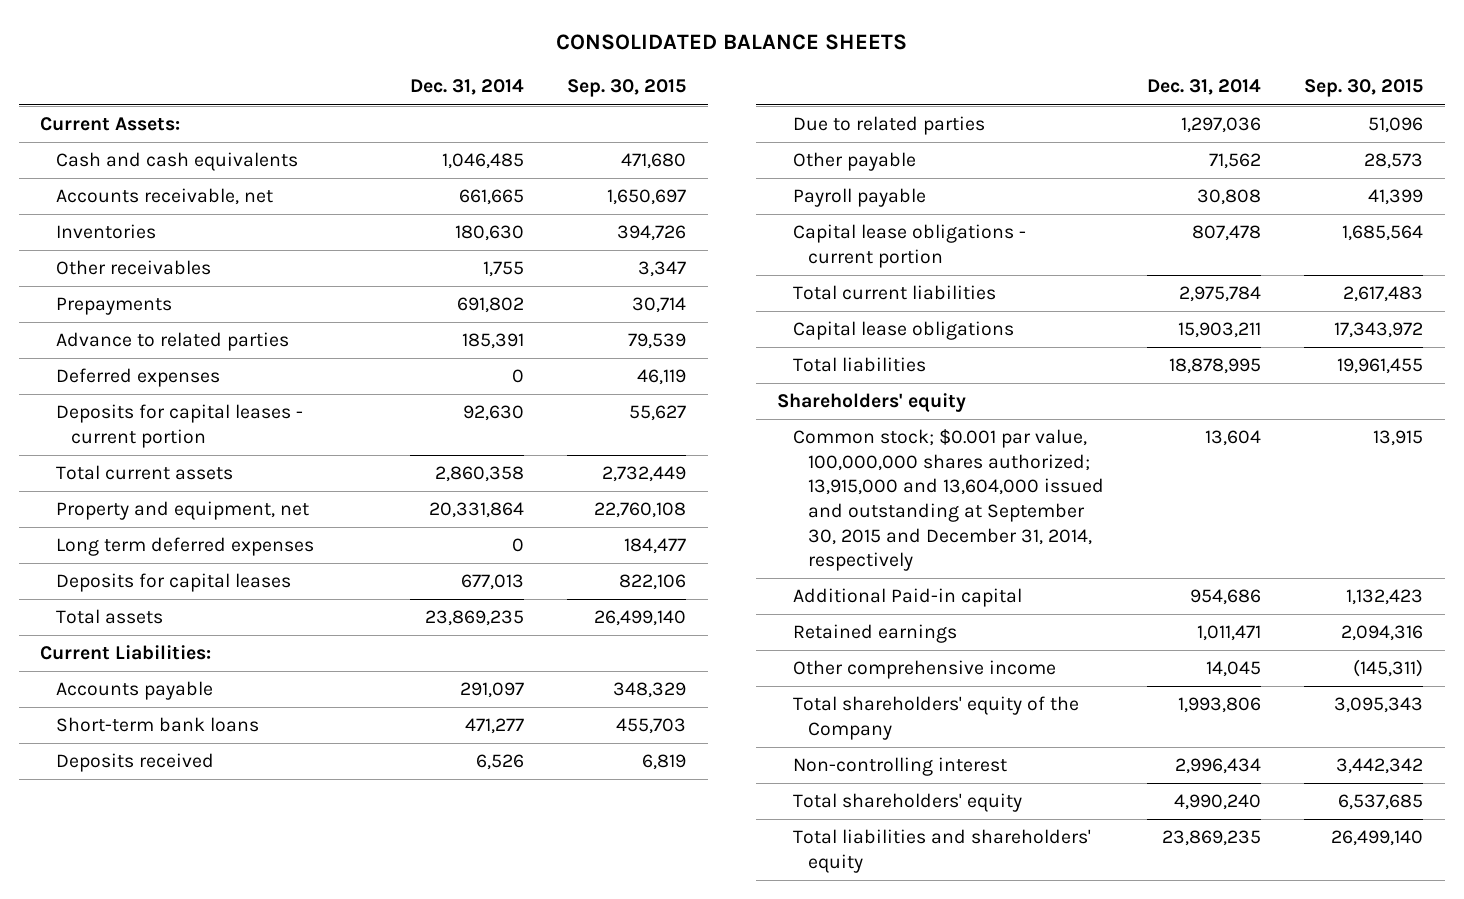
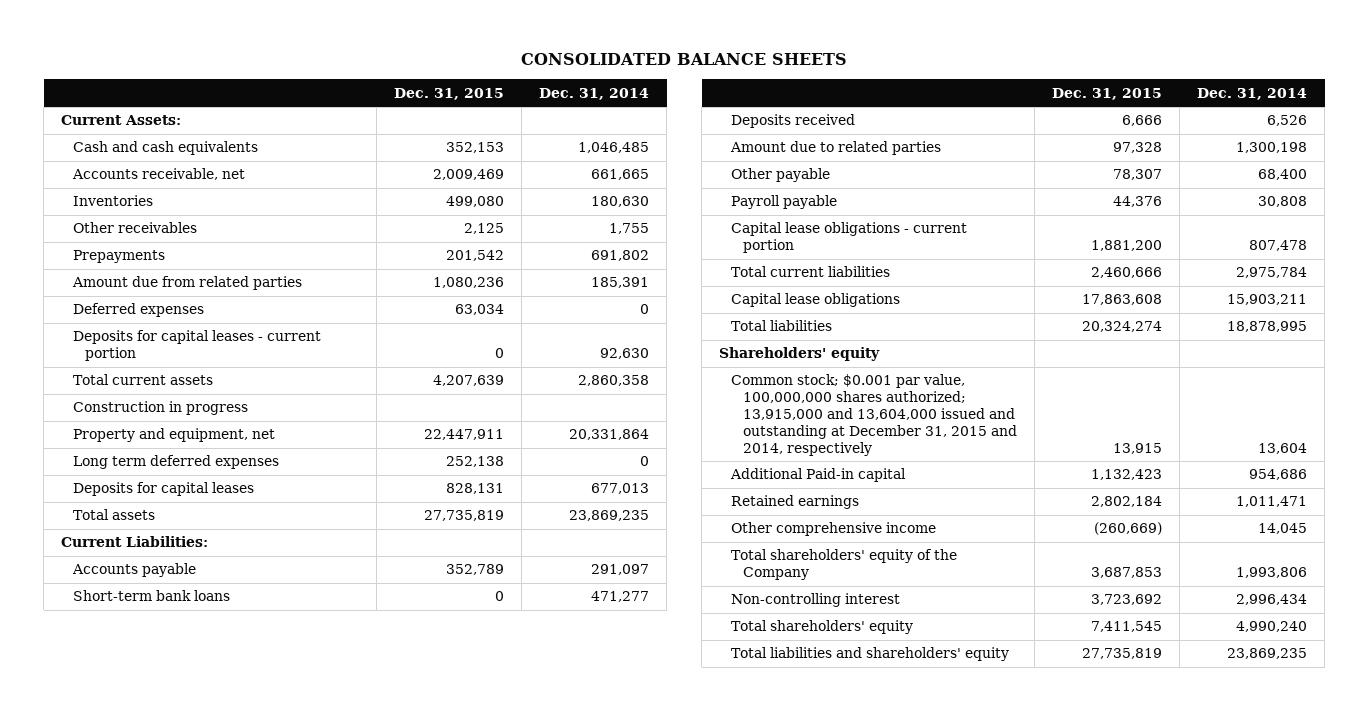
[567,79,687,98] Sep. 30, 2015 -> none
none -> [394,87,505,100] Dec. 31, 2015
[55,332,289,352] Advance to related parties -> [72,276,303,291] Amount due from related parties
none -> [73,401,249,416] Construction in progress
[792,116,985,136] Due to related parties -> [729,141,941,156] Amount due to related parties
[1181,117,1262,134] 1,297,036 -> [1235,142,1307,154] 1,300,198
[1209,153,1262,170] 71,562 -> [1257,169,1307,181] 68,400
[792,429,1105,572] Common stock; $0.001 par value, 100,000,000 shares authorized; 13,915,000 and 13,604,000 issued and outstanding at September 30, 2015 and December 31, 2014, respectively -> [730,374,1017,457] Common stock; $0.001 par value, 100,000,000 shares authorized; 13,915,000 and 13,604,000 issued and outstanding at December 31, 2015 and 2014, respectively

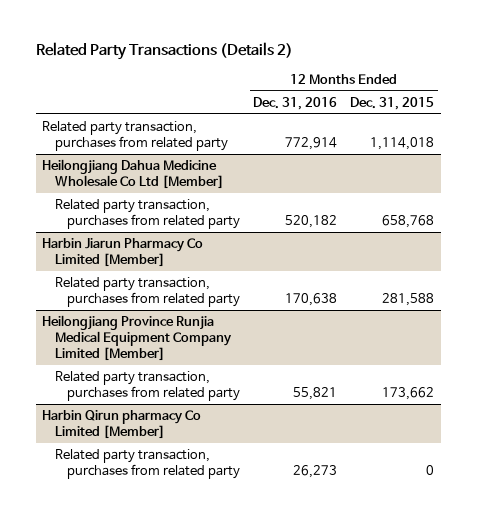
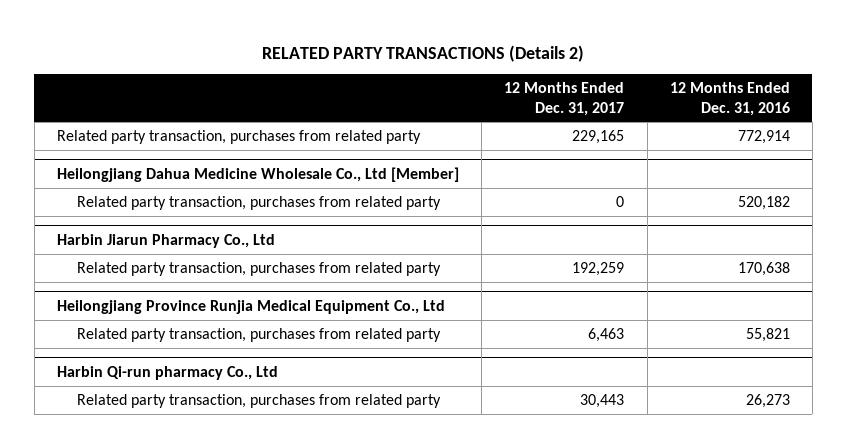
[35,42,293,61] Related Party Transactions (Details 2) -> [262,44,585,62] RELATED PARTY TRANSACTIONS (Details 2)
[350,96,435,110] Dec. 31, 2015 -> none
none -> [504,82,625,116] 12 Months Ended Dec. 31, 2017
[42,158,224,189] Heilongjiang Dahua Medicine Wholesale Co Ltd [Member] -> [56,166,459,182] Heilongjiang Dahua Medicine Wholesale Co., Ltd [Member]
[42,237,204,267] Harbin Jiarun Pharmacy Co Limited [Member] -> [56,233,275,248] Harbin Jiarun Pharmacy Co., Ltd
[42,314,232,361] Heilongjiang Province Runjia Medical Equipment Company Limited [Member] -> [56,299,445,314] Heilongjiang Province Runjia Medical Equipment Co., Ltd
[42,409,202,439] Harbin Qirun pharmacy Co Limited [Member] -> [56,365,278,380] Harbin Qi-run pharmacy Co., Ltd

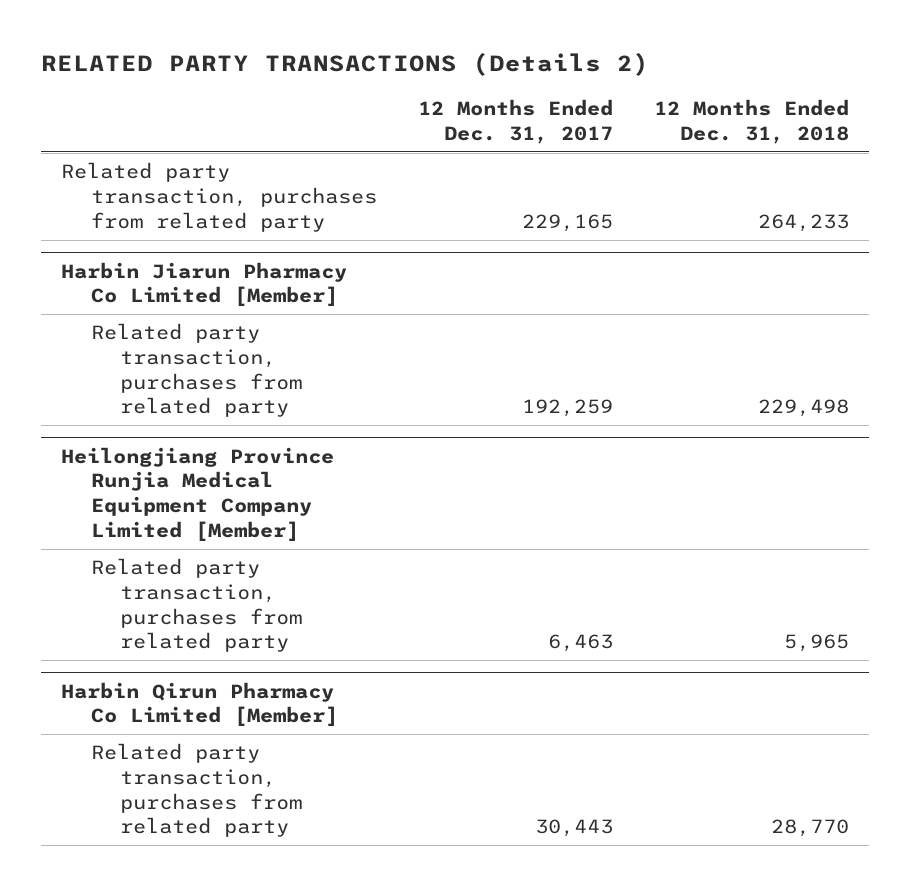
[669,82,790,116] 12 Months Ended Dec. 31, 2016 -> none
none -> [653,99,849,144] 12 Months Ended Dec. 31, 2018
[56,166,459,182] Heilongjiang Dahua Medicine Wholesale Co., Ltd [Member] -> none
[76,196,441,211] Related party transaction, purchases from related party -> none
[56,233,275,248] Harbin Jiarun Pharmacy Co., Ltd -> [61,261,348,307] Harbin Jiarun Pharmacy Co Limited [Member]
[56,299,445,314] Heilongjiang Province Runjia Medical Equipment Co., Ltd -> [61,446,335,541] Heilongjiang Province Runjia Medical Equipment Company Limited [Member]
[56,365,278,380] Harbin Qi-run pharmacy Co., Ltd -> [61,681,338,727] Harbin Qirun Pharmacy Co Limited [Member]

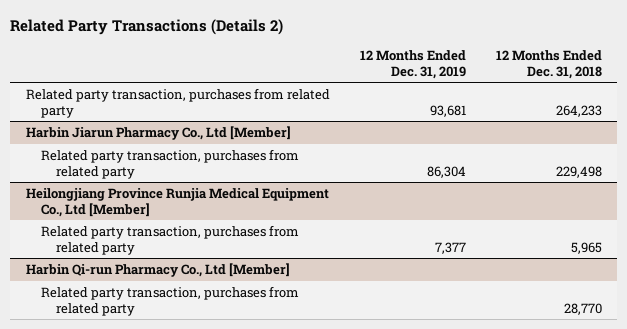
[40,51,649,76] RELATED PARTY TRANSACTIONS (Details 2) -> [10,18,284,35] Related Party Transactions (Details 2)
[417,99,613,144] 12 Months Ended Dec. 31, 2017 -> none
none -> [359,49,466,79] 12 Months Ended Dec. 31, 2019
[61,261,348,307] Harbin Jiarun Pharmacy Co Limited [Member] -> [25,125,291,140] Harbin Jiarun Pharmacy Co., Ltd [Member]
[61,446,335,541] Heilongjiang Province Runjia Medical Equipment Company Limited [Member] -> [25,187,329,217] Heilongjiang Province Runjia Medical Equipment Co., Ltd [Member]
[61,681,338,727] Harbin Qirun Pharmacy Co Limited [Member] -> [25,262,290,277] Harbin Qi-run Pharmacy Co., Ltd [Member]

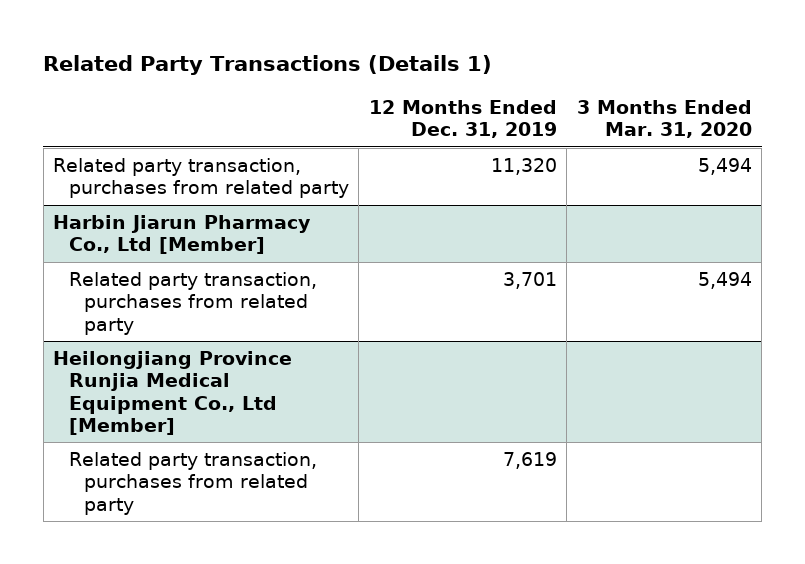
[10,18,284,35] Related Party Transactions (Details 2) -> [43,55,493,76] Related Party Transactions (Details 1)
[495,49,602,79] 12 Months Ended Dec. 31, 2018 -> none
none -> [576,99,752,138] 3 Months Ended Mar. 31, 2020
[429,104,466,117] 93,681 -> [490,157,557,175] 11,320
[426,165,466,178] 86,304 -> [502,271,557,289] 3,701
[25,262,290,277] Harbin Qi-run Pharmacy Co., Ltd [Member] -> none
[40,285,299,316] Related party transaction, purchases from related party -> none
[434,241,466,254] 7,377 -> [502,451,557,469] 7,619

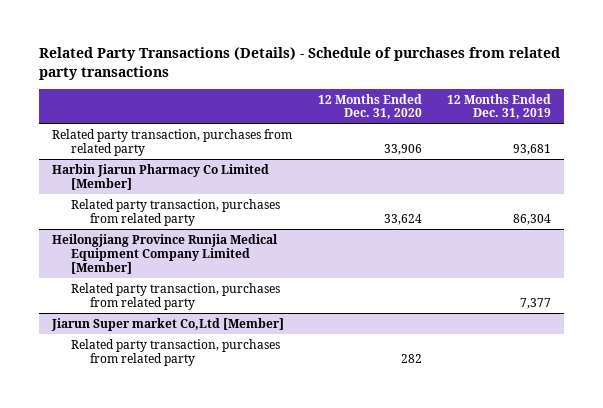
[43,55,493,76] Related Party Transactions (Details 1) -> [39,47,561,80] Related Party Transactions (Details) - Schedule of purchases from related party transactions
[576,99,752,138] 3 Months Ended Mar. 31, 2020 -> none
none -> [317,93,422,120] 12 Months Ended Dec. 31, 2020
[490,157,557,175] 11,320 -> [513,143,552,155] 93,681
[53,214,312,255] Harbin Jiarun Pharmacy Co., Ltd [Member] -> [51,163,269,190] Harbin Jiarun Pharmacy Co Limited [Member]
[502,271,557,289] 3,701 -> [513,213,552,225] 86,304
[53,350,293,435] Heilongjiang Province Runjia Medical Equipment Co., Ltd [Member] -> [51,233,278,274] Heilongjiang Province Runjia Medical Equipment Company Limited [Member]
[502,451,557,469] 7,619 -> [520,297,552,309] 7,377
none -> [50,317,284,331] Jiarun Super market Co,Ltd [Member]
none -> [70,338,280,366] Related party transaction, purchases from related party

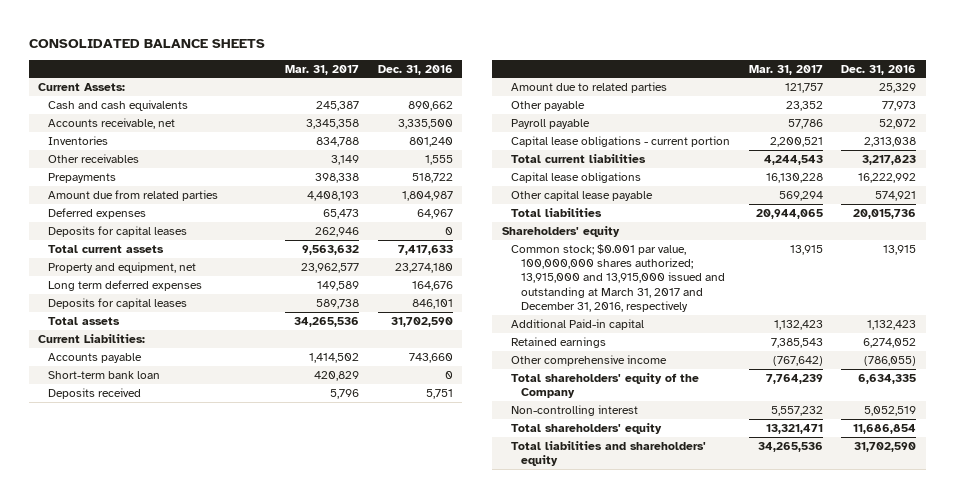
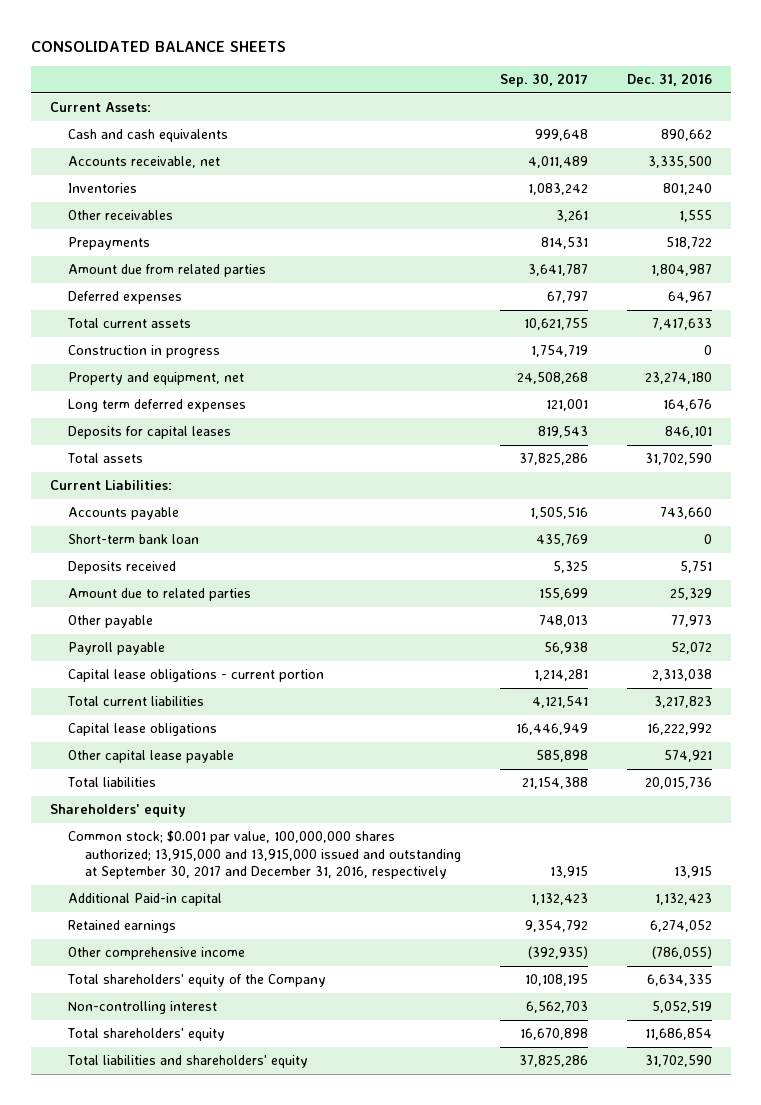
[285,64,360,75] Mar. 31, 2017 -> none
none -> [499,73,588,88] Sep. 30, 2017
[47,225,187,237] Deposits for capital leases -> none
none -> [67,345,220,359] Construction in progress
[511,243,725,312] Common stock; $0.001 par value, 100,000,000 shares authorized; 13,915,000 and 13,915,000 issued and outstanding at March 31, 2017 and December 31, 2016, respectively -> [67,830,462,880] Common stock; $0.001 par value, 100,000,000 shares authorized; 13,915,000 and 13,915,000 issued and outstanding at September 30, 2017 and December 31, 2016, respectively

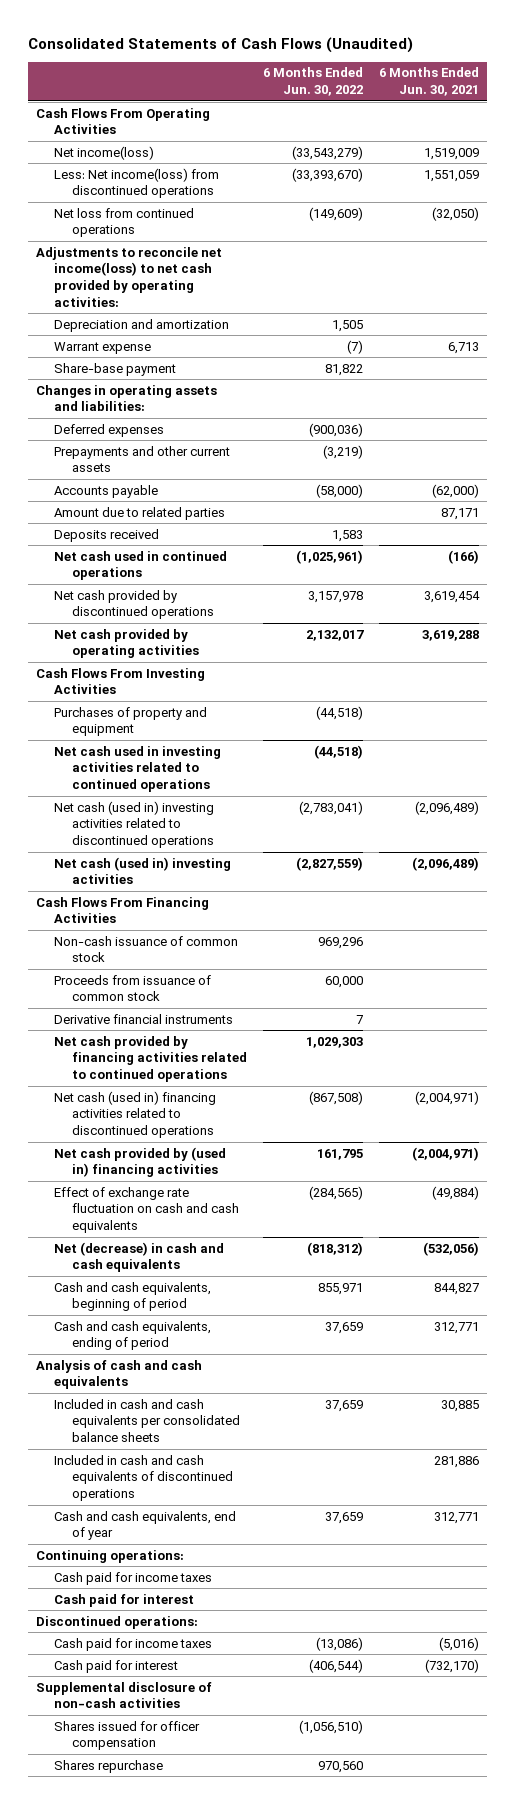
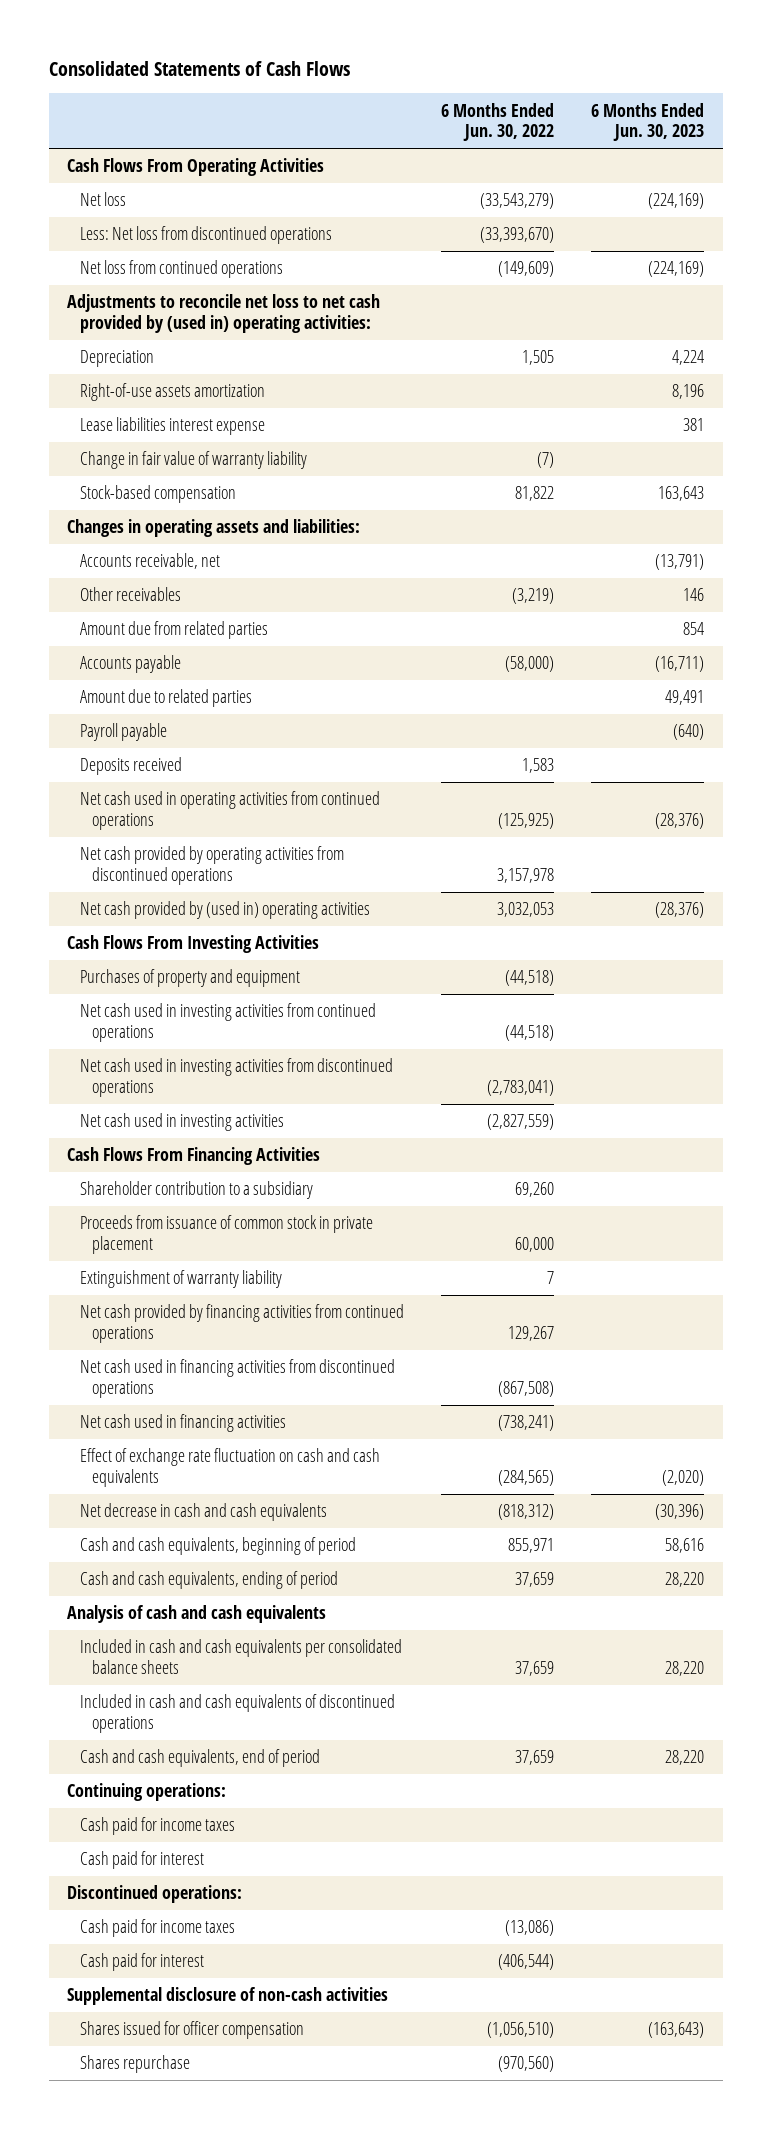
[28,36,414,53] Consolidated Statements of Cash Flows (Unaudited) -> [48,60,350,76] Consolidated Statements of Cash Flows
[379,67,480,97] 6 Months Ended Jun. 30, 2021 -> none
none -> [591,102,705,142] 6 Months Ended Jun. 30, 2023
[54,145,155,160] Net income(loss) -> [79,192,126,207] Net loss
[54,167,220,199] Less: Net income(loss) from discontinued operations -> [79,226,332,245] Less: Net loss from discontinued operations
[54,341,152,354] Warrant expense -> none
[36,246,223,307] Adjustments to reconcile net income(loss) to net cash provided by operating activities: -> [67,294,381,333] Adjustments to reconcile net loss to net cash provided by (used in) operating activities:
[54,318,230,332] Depreciation and amortization -> [79,350,154,368] Depreciation
none -> [79,383,265,402] Right-of-use assets amortization
none -> [79,417,265,436] Lease liabilities interest expense
none -> [79,451,307,470] Change in fair value of warranty liability
[54,362,177,376] Share-base payment -> [79,485,236,504] Stock-based compensation
[54,423,165,437] Deferred expenses -> none
none -> [79,553,220,570] Accounts receivable, net
[54,445,231,473] Prepayments and other current assets -> [79,587,181,602] Other receivables
none -> [79,621,268,640] Amount due from related parties
none -> [79,723,167,742] Payroll payable
[54,550,228,581] Net cash used in continued operations -> [79,791,380,830] Net cash used in operating activities from continued operations
[295,549,363,564] (1,025,961) -> [498,812,555,829] (125,925)
[54,589,214,620] Net cash provided by discontinued operations -> [79,846,344,885] Net cash provided by operating activities from discontinued operations
[54,628,199,659] Net cash provided by operating activities -> [79,901,370,920] Net cash provided by (used in) operating activities
[305,629,364,641] 2,132,017 -> [497,902,555,918] 3,032,053
[54,745,222,793] Net cash used in investing activities related to continued operations -> [79,1003,376,1042] Net cash used in investing activities from continued operations
[54,800,215,849] Net cash (used in) investing activities related to discontinued operations -> [79,1058,393,1097] Net cash used in investing activities from discontinued operations
[54,856,232,885] Net cash (used in) investing activities -> [79,1113,284,1132] Net cash used in investing activities
[54,935,239,963] Non-cash issuance of common stock -> none
[54,1013,234,1024] Derivative financial instruments -> none
none -> [79,1181,313,1200] Shareholder contribution to a subsidiary
[54,974,212,1002] Proceeds from issuance of common stock -> [79,1215,373,1254] Proceeds from issuance of common stock in private placement
none -> [79,1270,282,1289] Extinguishment of warranty liability
[54,1035,247,1083] Net cash provided by financing activities related to continued operations -> [79,1304,404,1343] Net cash provided by financing activities from continued operations
[305,1036,363,1048] 1,029,303 -> [508,1325,555,1341] 129,267
[54,1090,217,1139] Net cash (used in) financing activities related to discontinued operations -> [79,1359,395,1398] Net cash used in financing activities from discontinued operations
[54,1146,227,1178] Net cash provided by (used in) financing activities -> [79,1414,286,1433] Net cash used in financing activities
[316,1148,363,1160] 161,795 -> [498,1415,555,1432] (738,241)
[54,1241,225,1273] Net (decrease) in cash and cash equivalents -> [79,1503,327,1522] Net decrease in cash and cash equivalents
[54,1510,237,1541] Cash and cash equivalents, end of year -> [79,1749,320,1768] Cash and cash equivalents, end of period
[317,1760,363,1773] 970,560 -> [498,2056,555,2073] (970,560)

